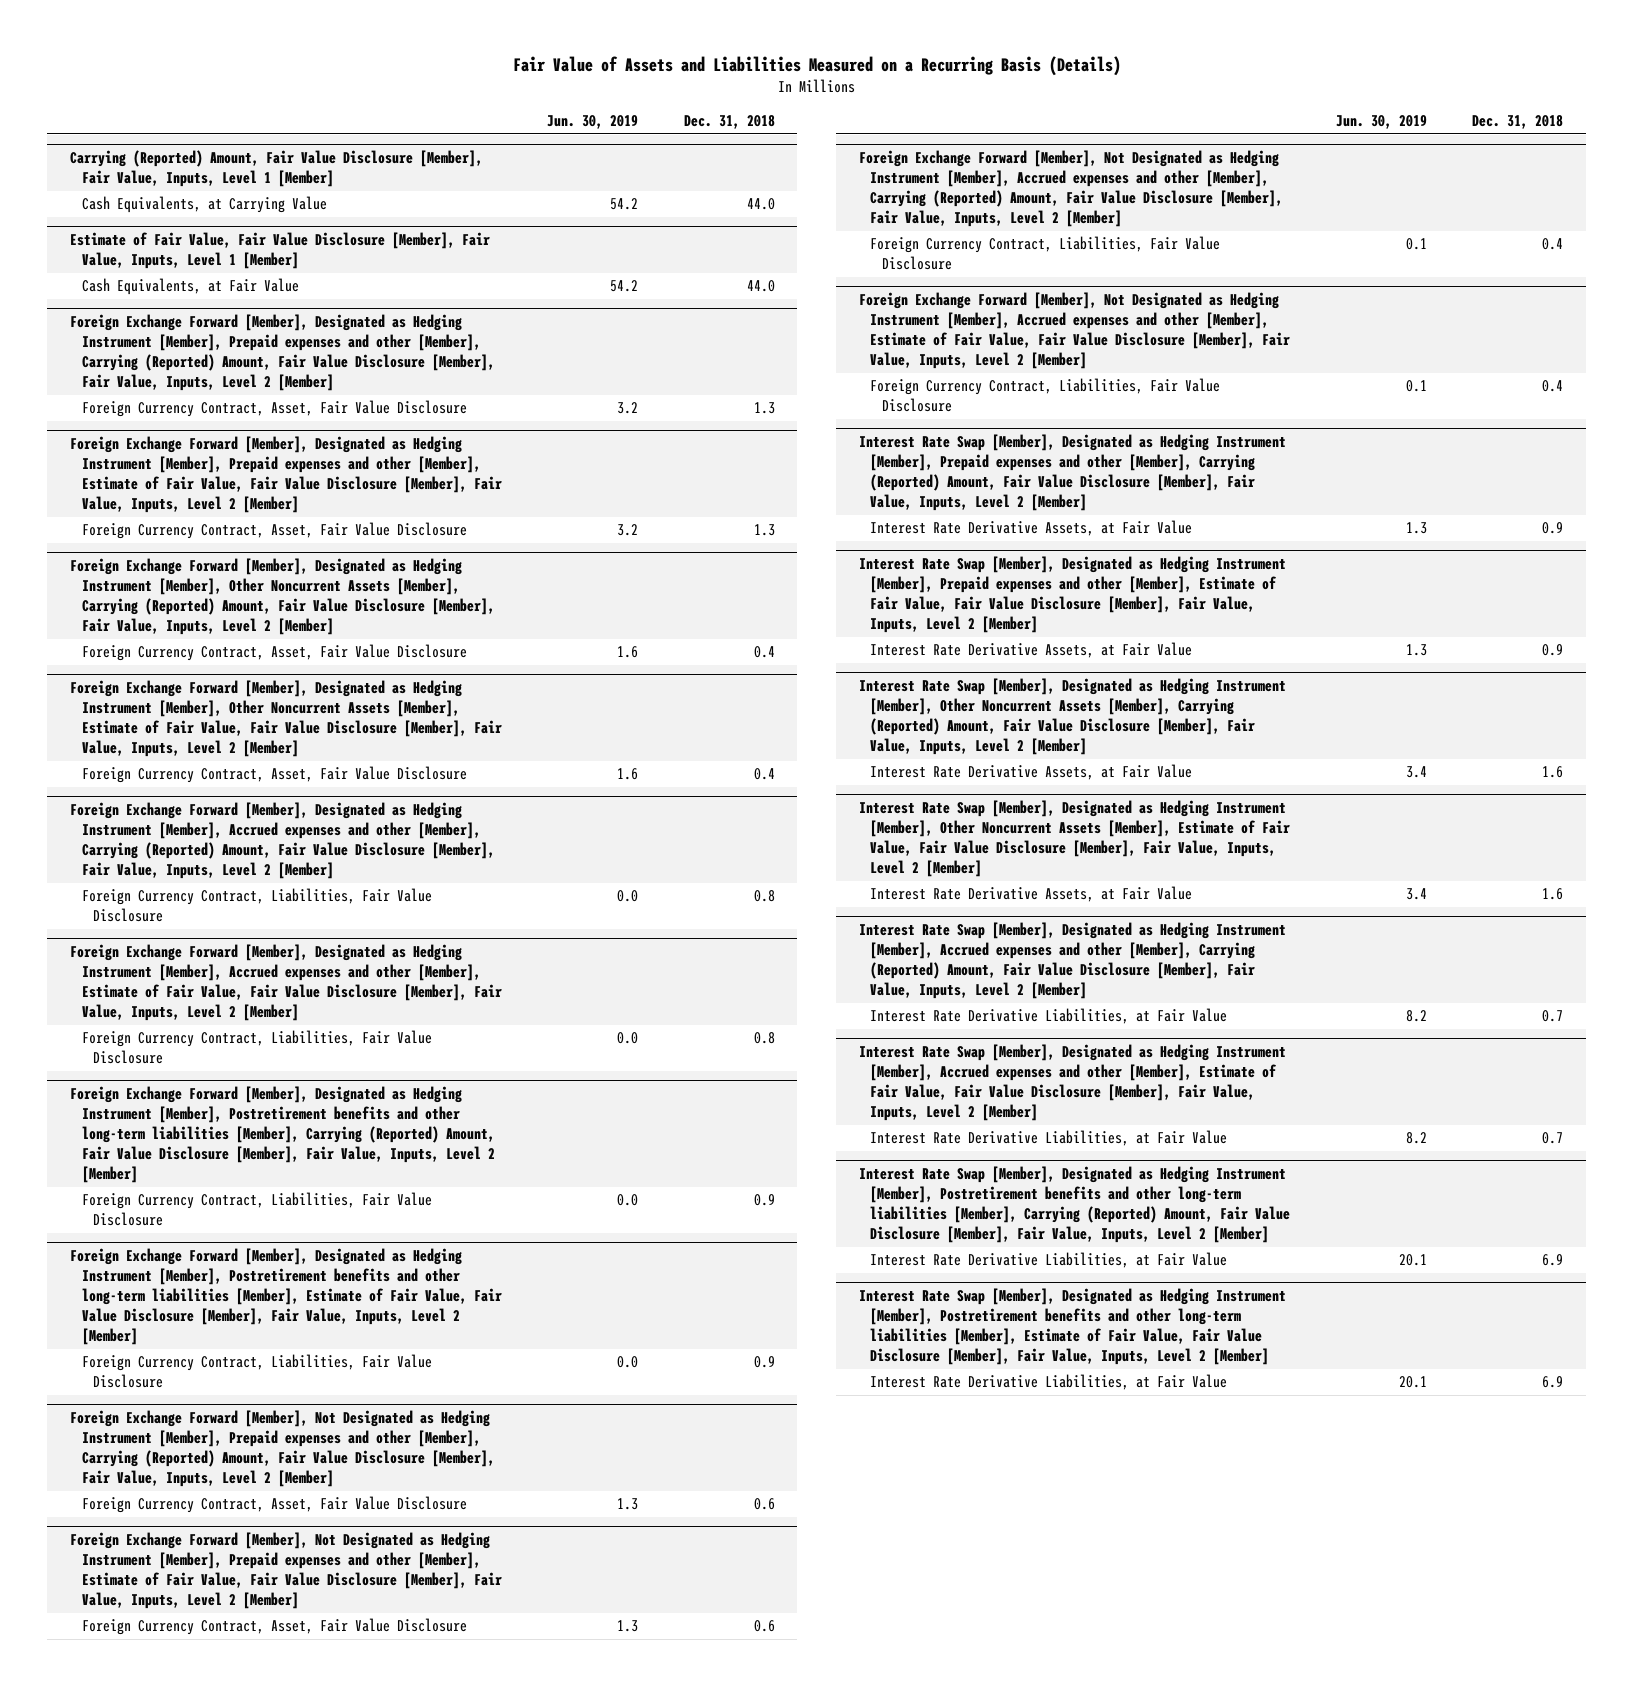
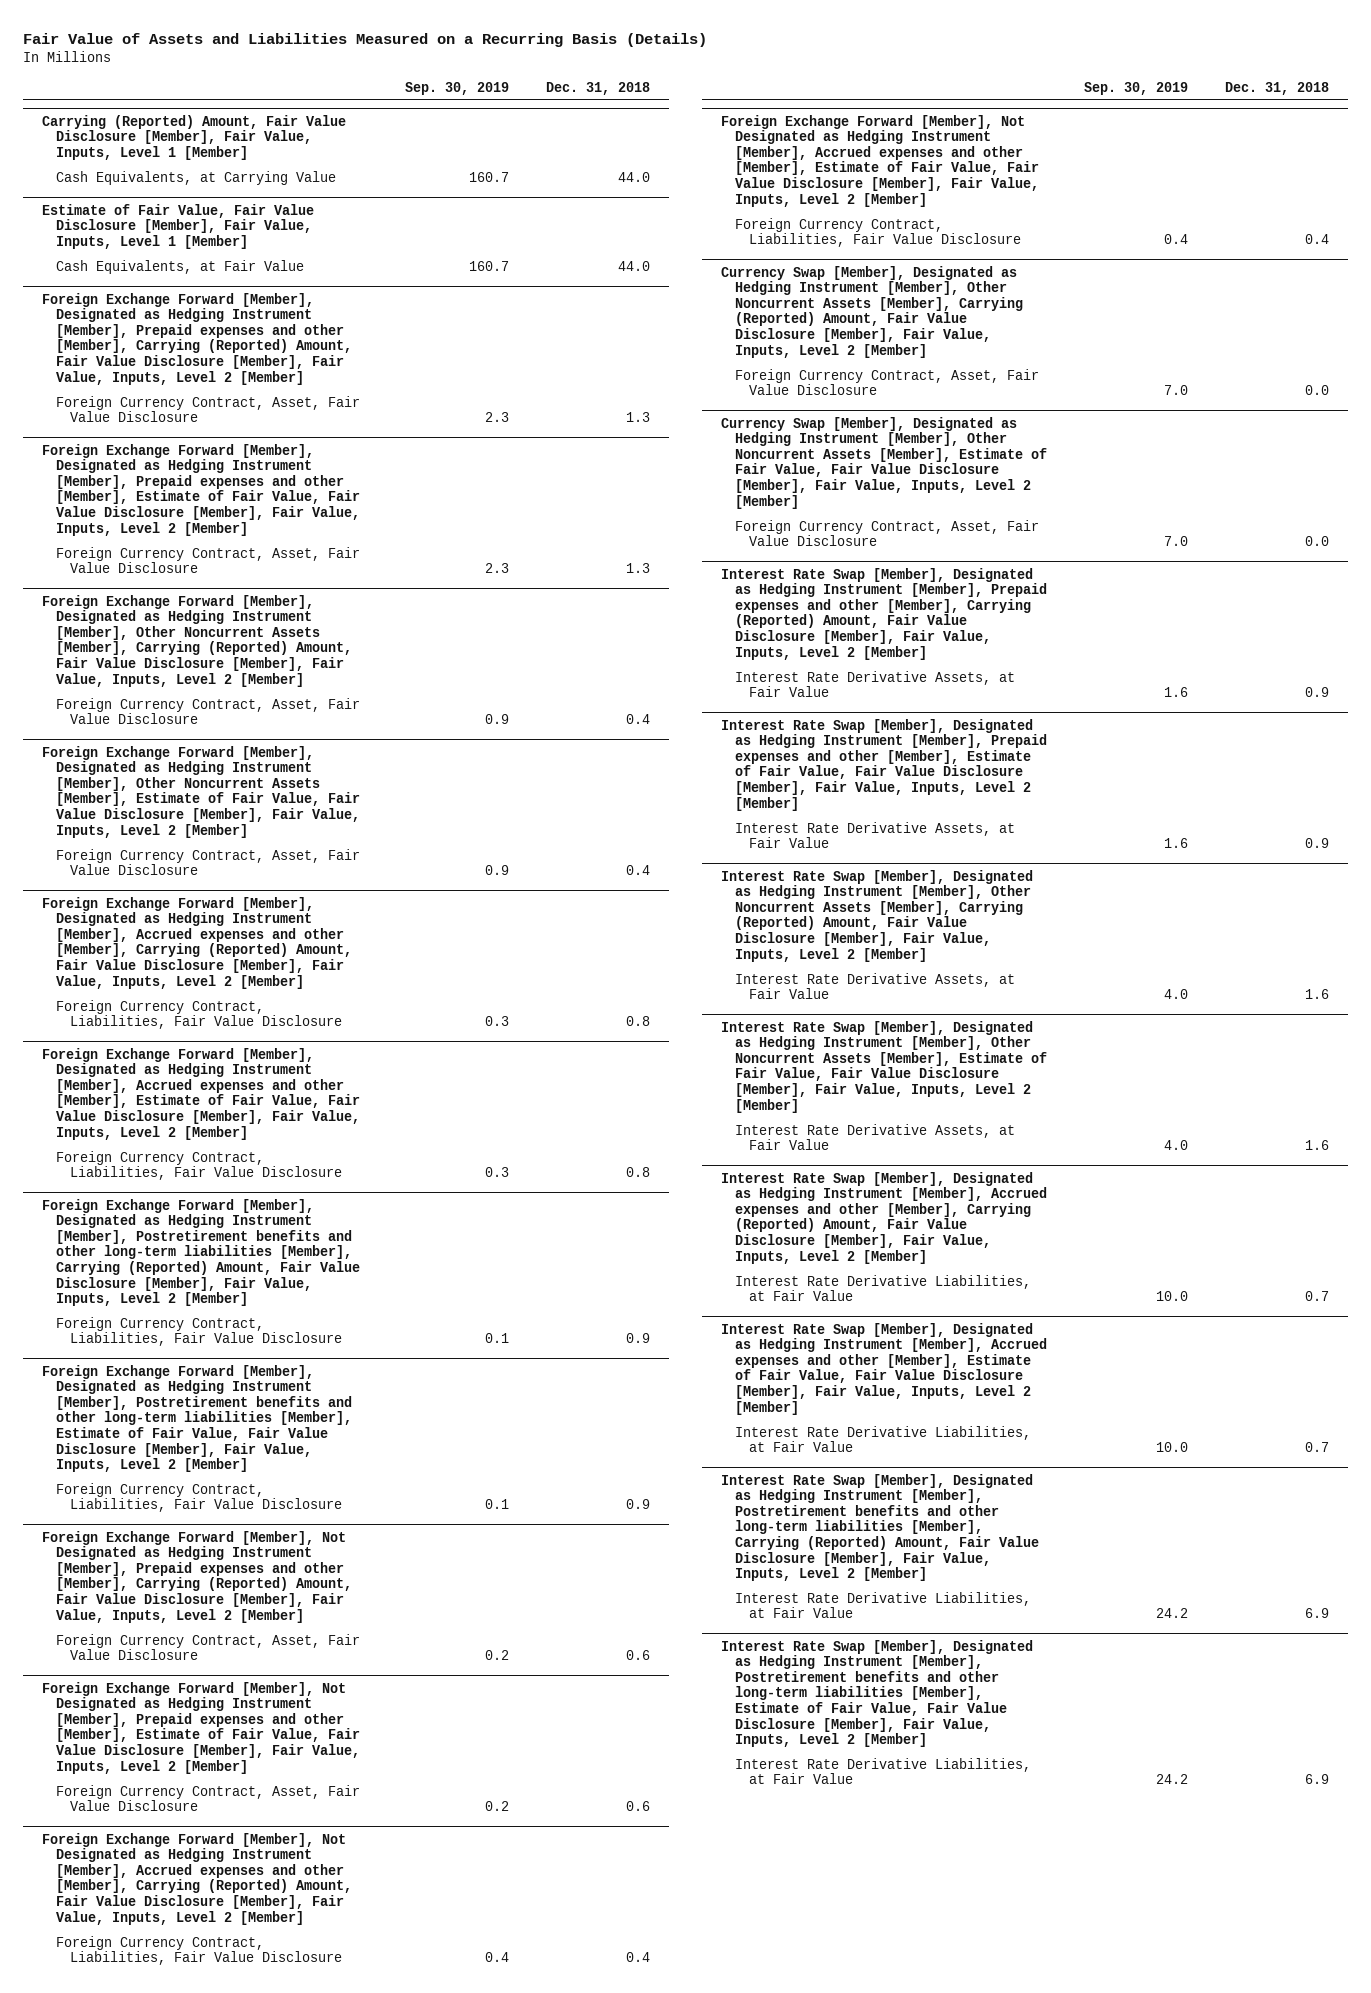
[547,114,639,129] Jun. 30, 2019 -> none
none -> [404,81,509,95] Sep. 30, 2019
none -> [720,265,1023,358] Currency Swap [Member], Designated as Hedging Instrument [Member], Other Noncurrent Assets [Member], Carrying (Reported) Amount, Fair Value Disclosure [Member], Fair Value, Inputs, Level 2 [Member]
none -> [734,368,1039,396] Foreign Currency Contract, Asset, Fair Value Disclosure
none -> [720,416,1047,509] Currency Swap [Member], Designated as Hedging Instrument [Member], Other Noncurrent Assets [Member], Estimate of Fair Value, Fair Value Disclosure [Member], Fair Value, Inputs, Level 2 [Member]
none -> [734,519,1039,547] Foreign Currency Contract, Asset, Fair Value Disclosure

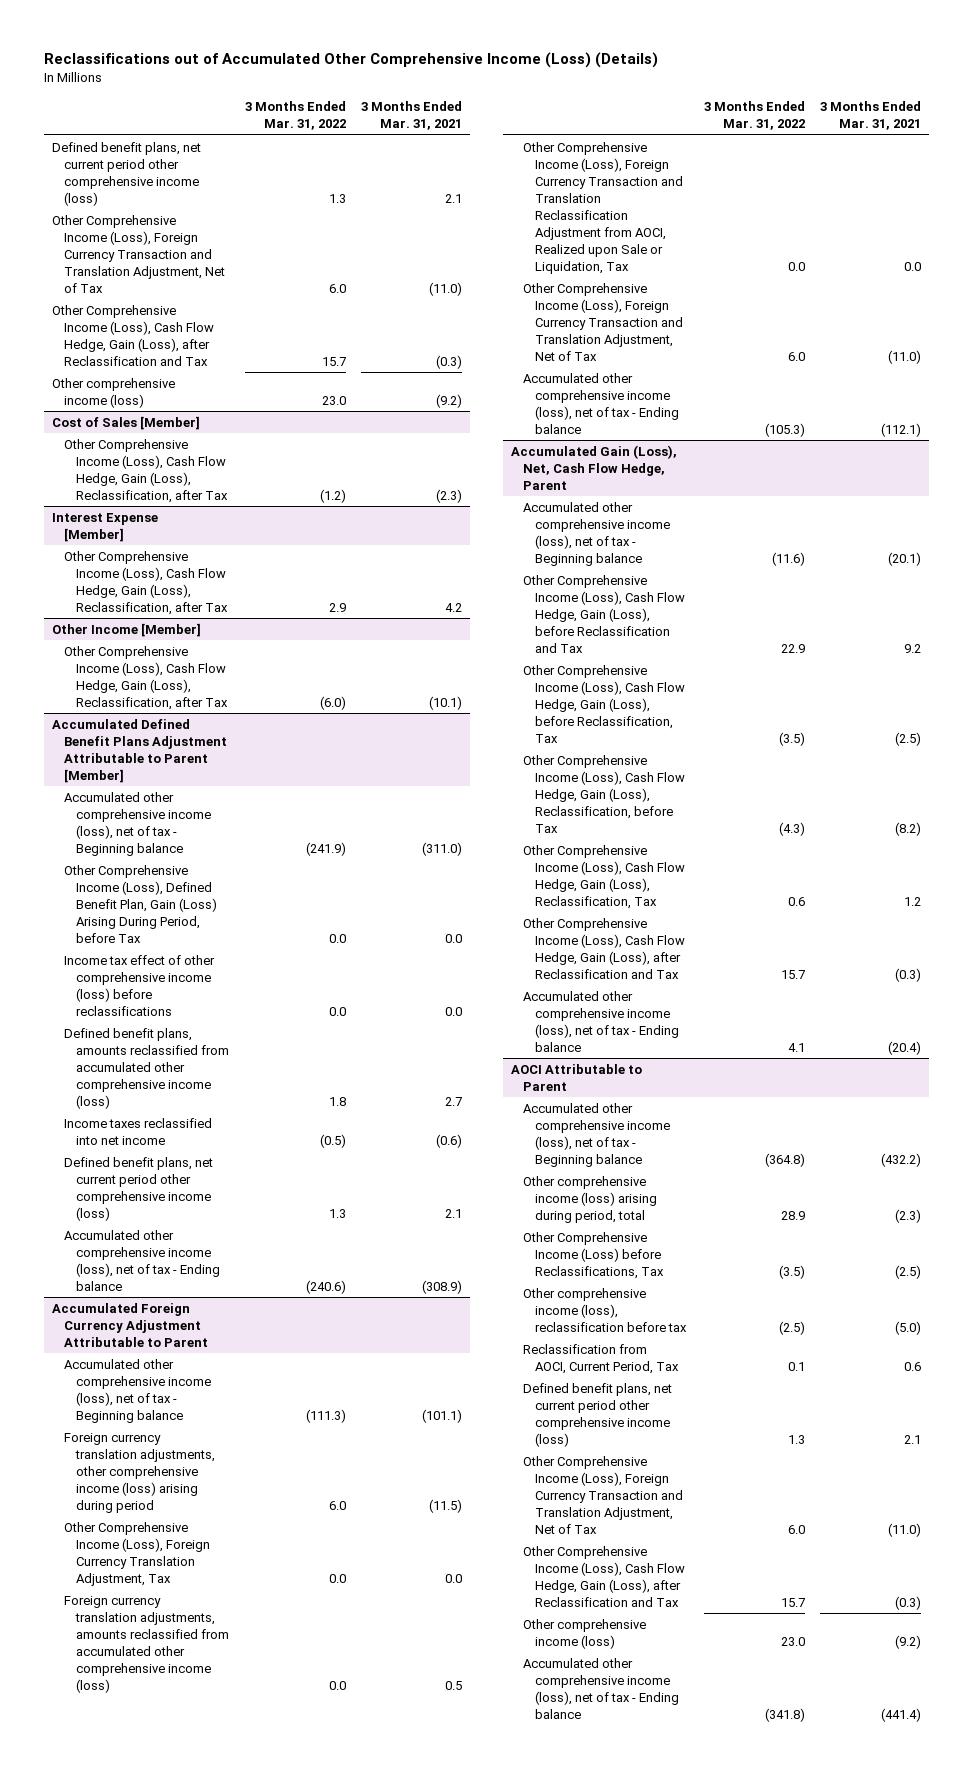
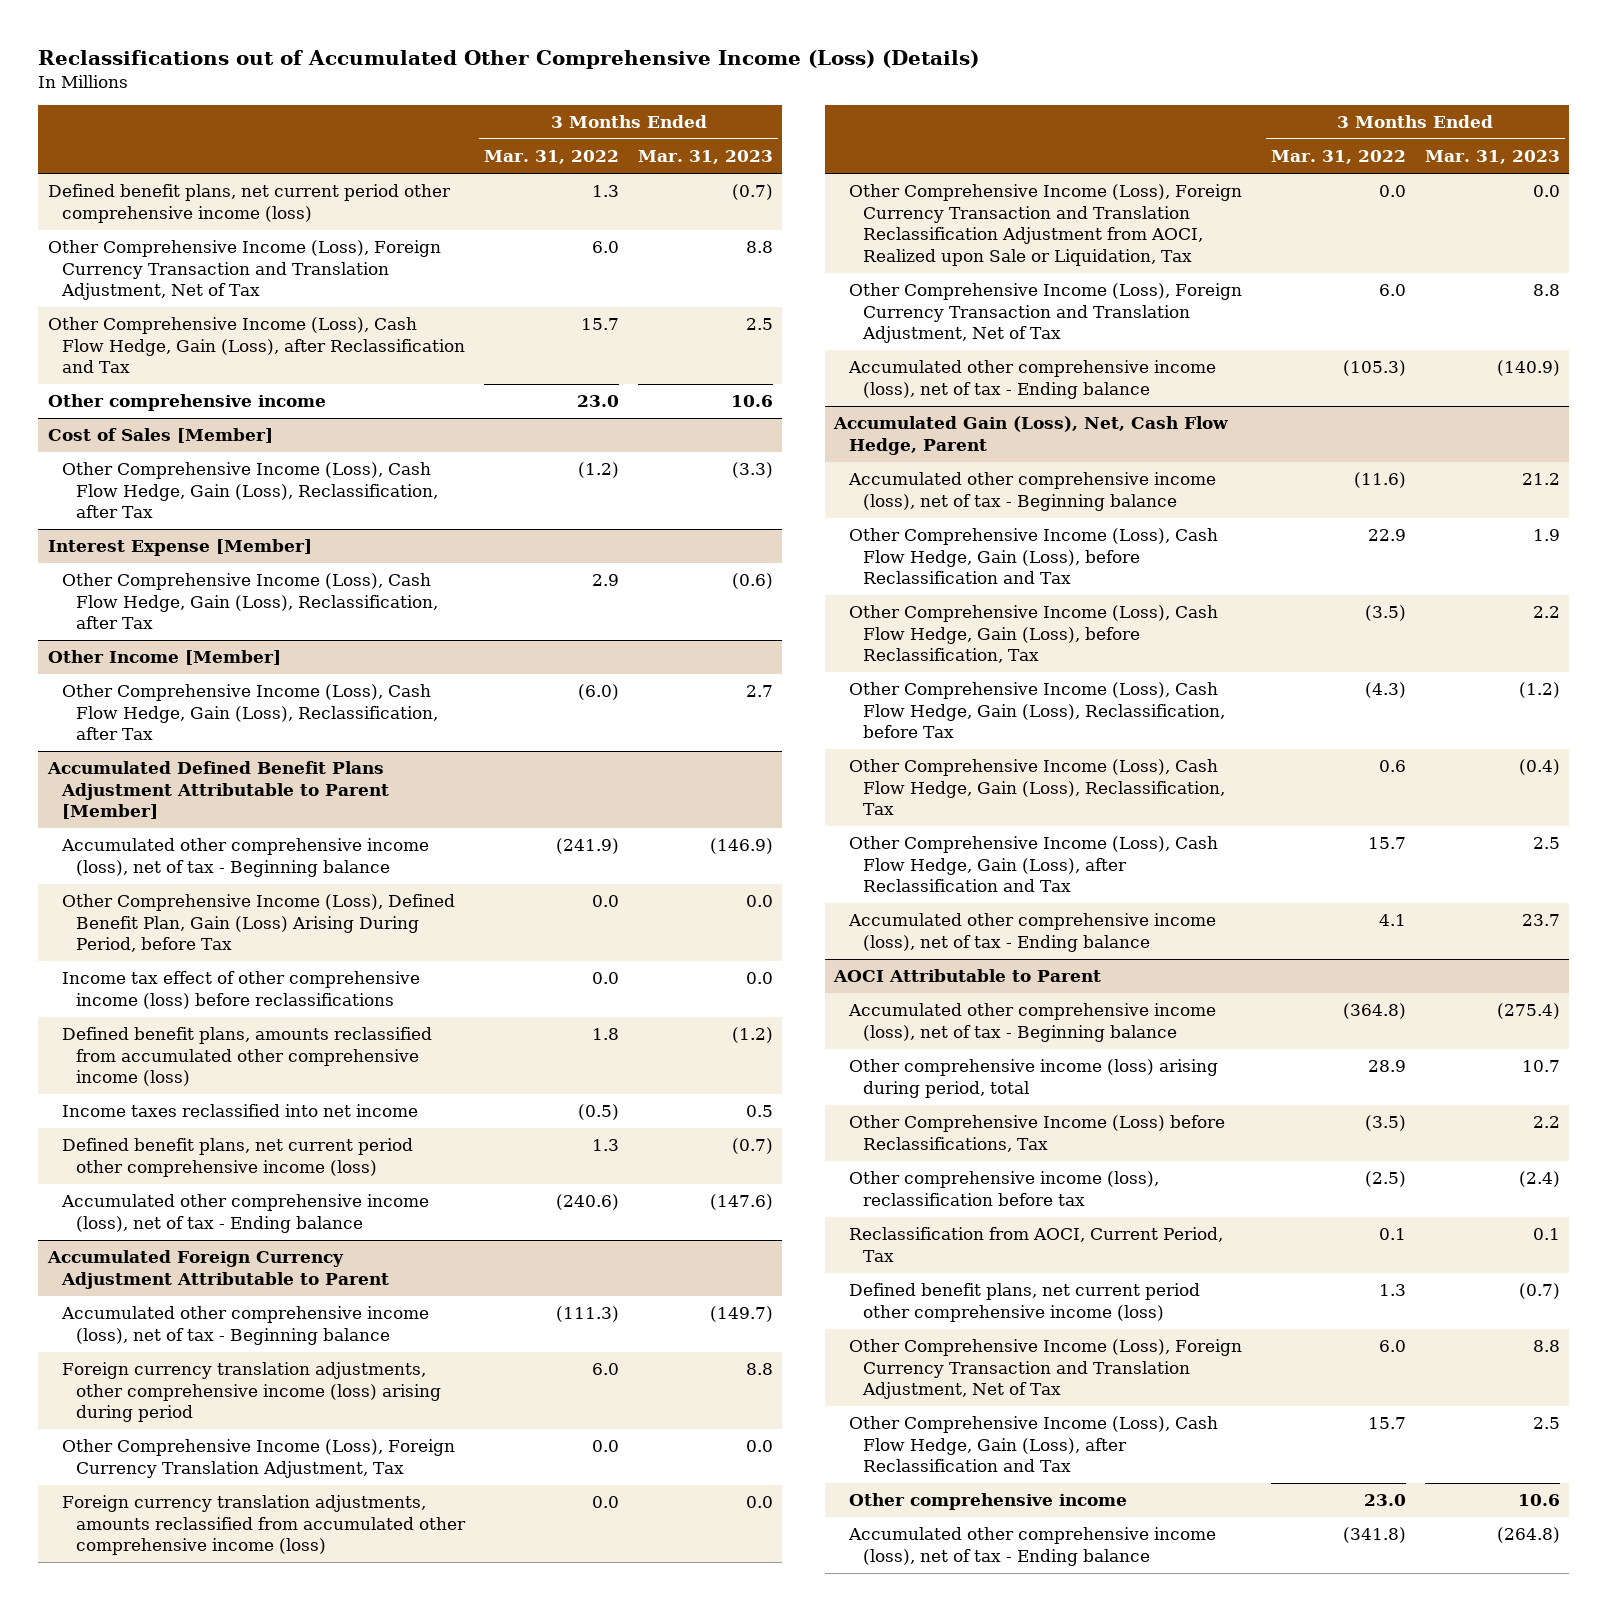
[361,101,463,131] 3 Months Ended Mar. 31, 2021 -> none
none -> [637,150,773,165] Mar. 31, 2023
[51,377,175,408] Other comprehensive income (loss) -> [47,394,326,412] Other comprehensive income
[522,1618,646,1649] Other comprehensive income (loss) -> [848,1493,1127,1511] Other comprehensive income

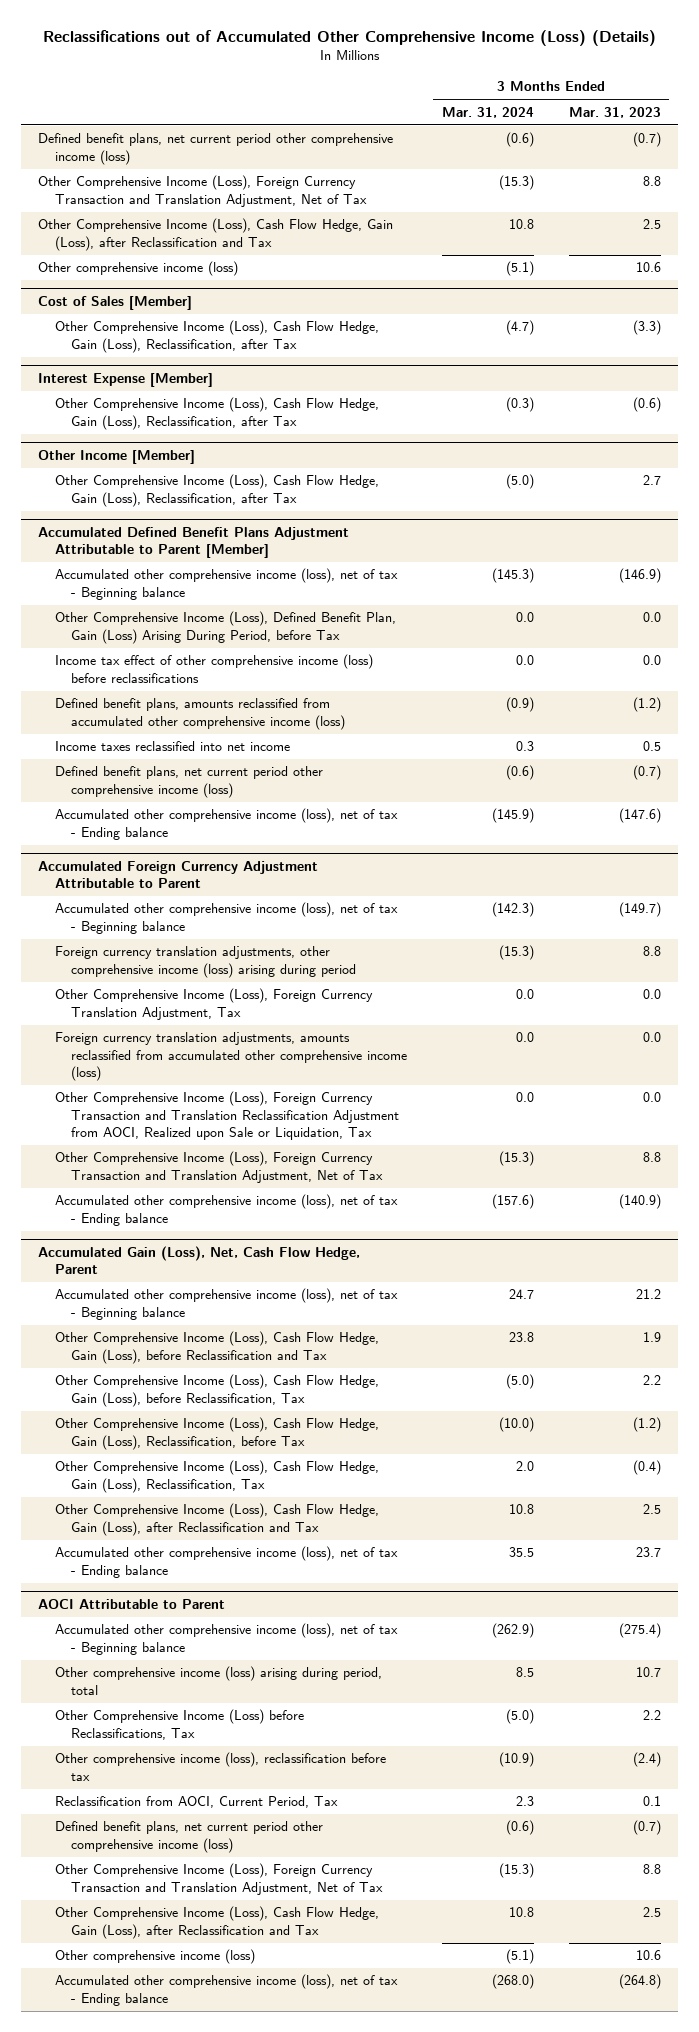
[484,150,620,165] Mar. 31, 2022 -> none
none -> [441,106,534,118] Mar. 31, 2024
[47,394,326,412] Other comprehensive income -> [38,261,239,277] Other comprehensive income (loss)
[848,1493,1127,1511] Other comprehensive income -> [54,1949,255,1965] Other comprehensive income (loss)

